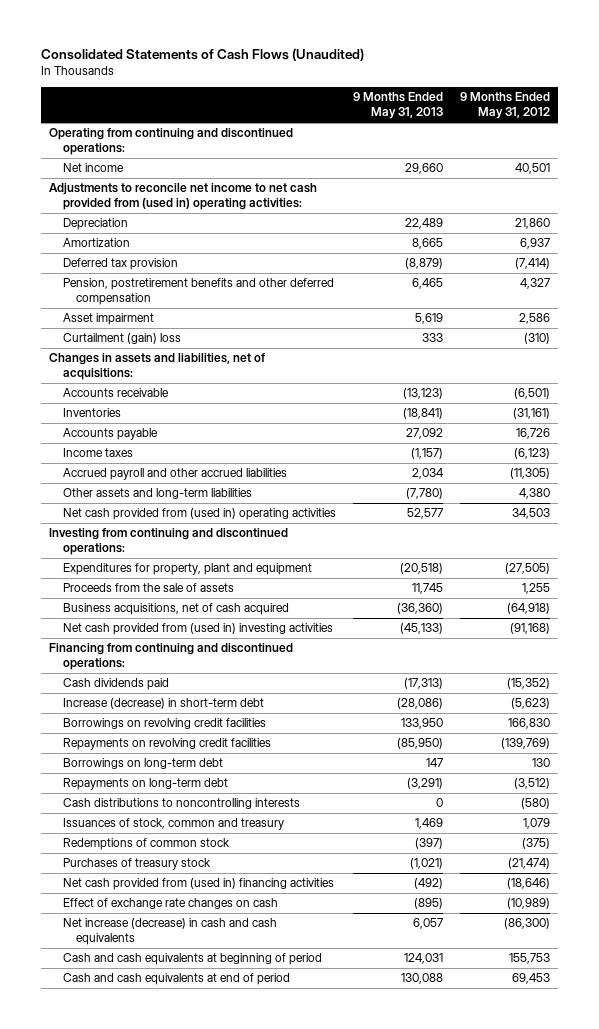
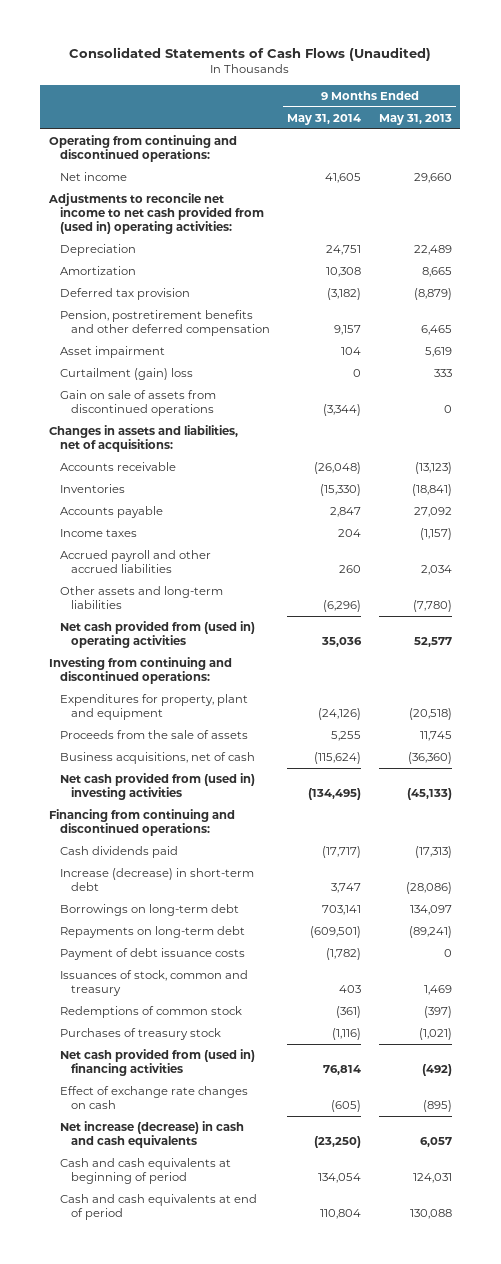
[459,92,550,120] 9 Months Ended May 31, 2012 -> none
none -> [287,113,362,125] May 31, 2014
none -> [59,389,216,417] Gain on sale of assets from discontinued operations
[62,603,289,616] Business acquisitions, net of cash acquired -> [59,751,255,764] Business acquisitions, net of cash
[62,718,266,730] Borrowings on revolving credit facilities -> none
[62,738,271,751] Repayments on revolving credit facilities -> none
[62,798,300,810] Cash distributions to noncontrolling interests -> none
[425,758,443,768] 147 -> [409,904,452,915] 134,097
[406,778,443,790] (3,291) -> [408,925,452,938] (89,241)
none -> [59,947,245,960] Payment of debt issuance costs

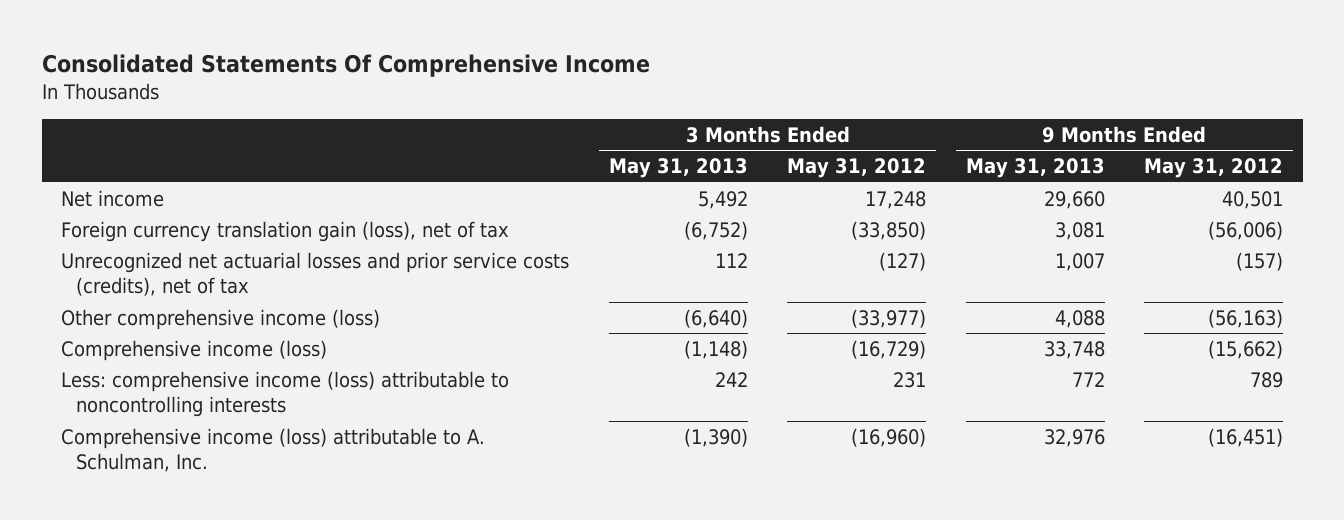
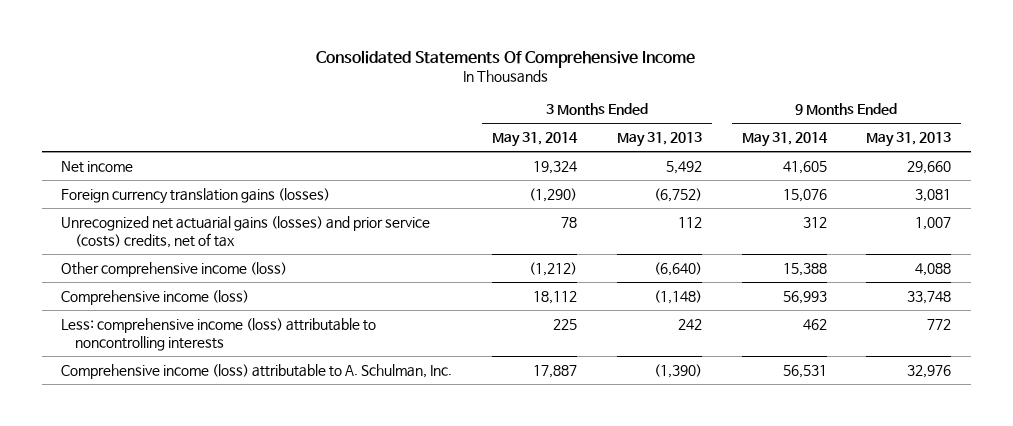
[787,158,927,179] May 31, 2012 -> none
[1144,158,1284,179] May 31, 2012 -> none
none -> [492,132,579,148] May 31, 2014
none -> [741,132,828,148] May 31, 2014
[61,220,510,242] Foreign currency translation gain (loss), net of tax -> [61,188,331,205] Foreign currency translation gains (losses)
[61,251,570,297] Unrecognized net actuarial losses and prior service costs (credits), net of tax -> [61,216,431,248] Unrecognized net actuarial gains (losses) and prior service (costs) credits, net of tax

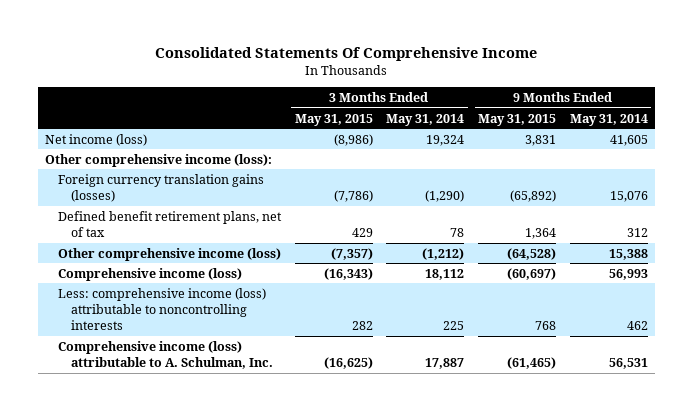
[616,132,702,148] May 31, 2013 -> none
[866,132,952,148] May 31, 2013 -> none
none -> [294,113,373,126] May 31, 2015
none -> [478,113,557,126] May 31, 2015
[61,161,134,174] Net income -> [44,133,147,146] Net income (loss)
none -> [44,153,272,167] Other comprehensive income (loss):
[61,216,431,248] Unrecognized net actuarial gains (losses) and prior service (costs) credits, net of tax -> [57,210,282,238] Defined benefit retirement plans, net of tax

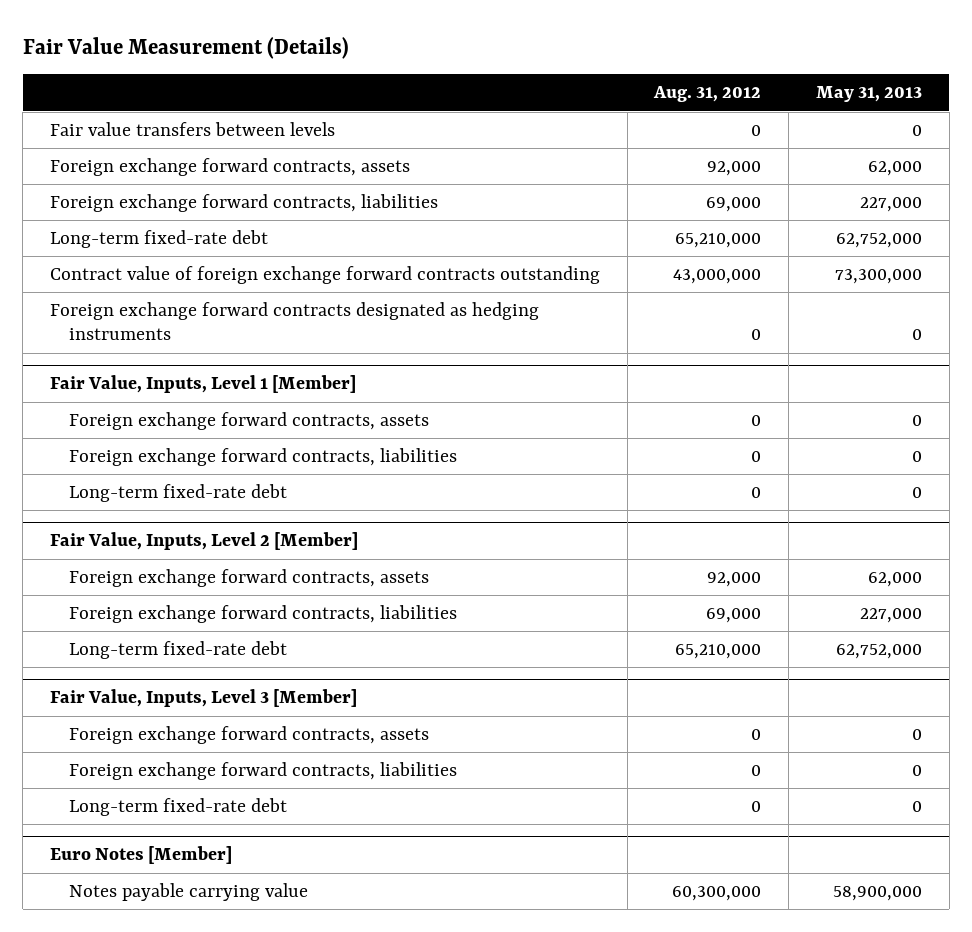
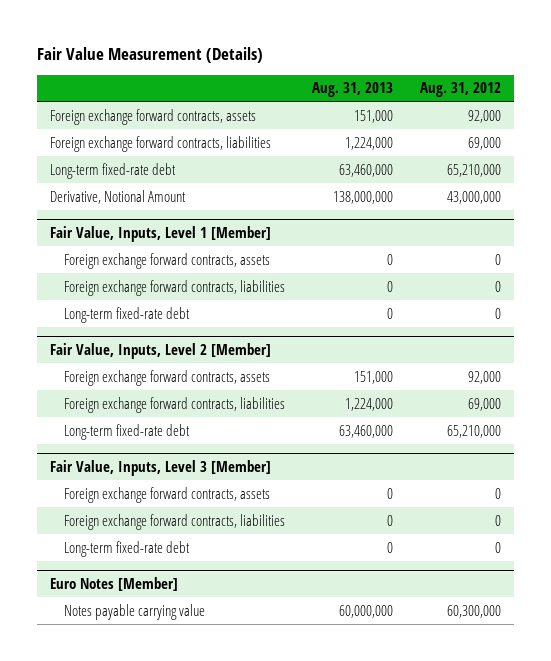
[815,86,922,103] May 31, 2013 -> none
none -> [311,82,393,98] Aug. 31, 2013
[49,122,335,137] Fair value transfers between levels -> none
[49,302,539,341] Foreign exchange forward contracts designated as hedging instruments -> none
[49,266,600,285] Contract value of foreign exchange forward contracts outstanding -> [50,189,187,204] Derivative, Notional Amount

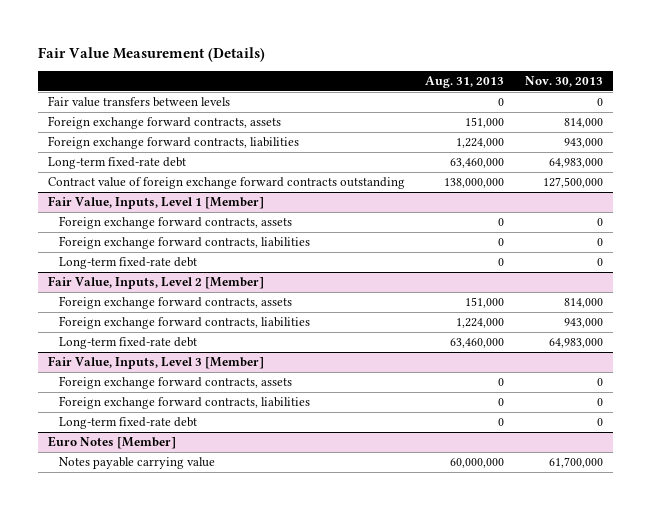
[419,82,501,98] Aug. 31, 2012 -> none
none -> [524,75,603,87] Nov. 30, 2013
none -> [47,96,230,108] Fair value transfers between levels
[50,189,187,204] Derivative, Notional Amount -> [47,177,405,190] Contract value of foreign exchange forward contracts outstanding

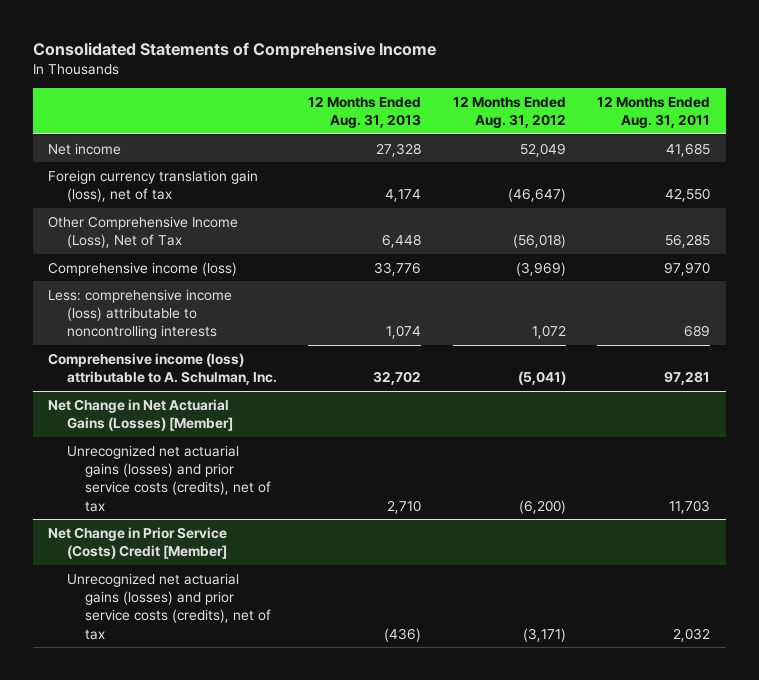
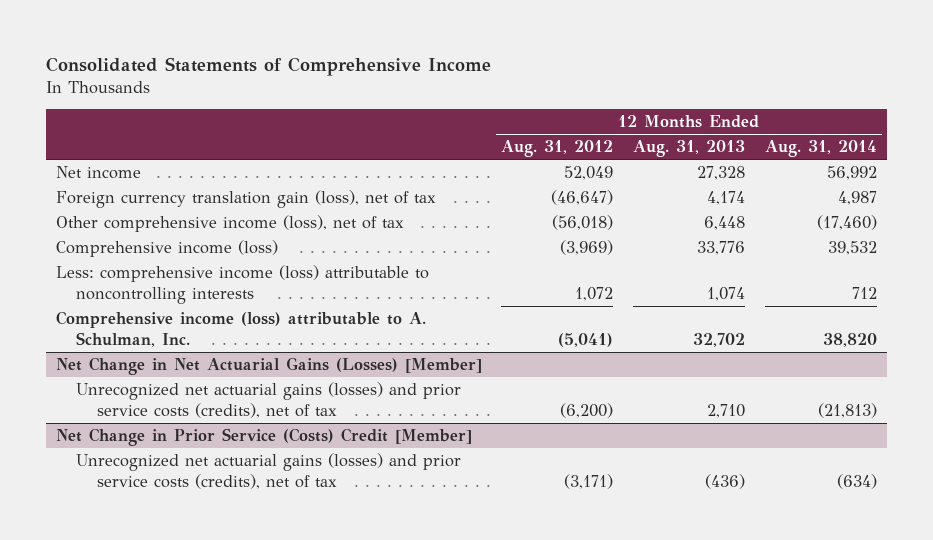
[597,95,711,129] 12 Months Ended Aug. 31, 2011 -> none
none -> [764,140,877,158] Aug. 31, 2014
[48,215,239,249] Other Comprehensive Income (Loss), Net of Tax -> [55,215,404,233] Other comprehensive income (loss), net of tax

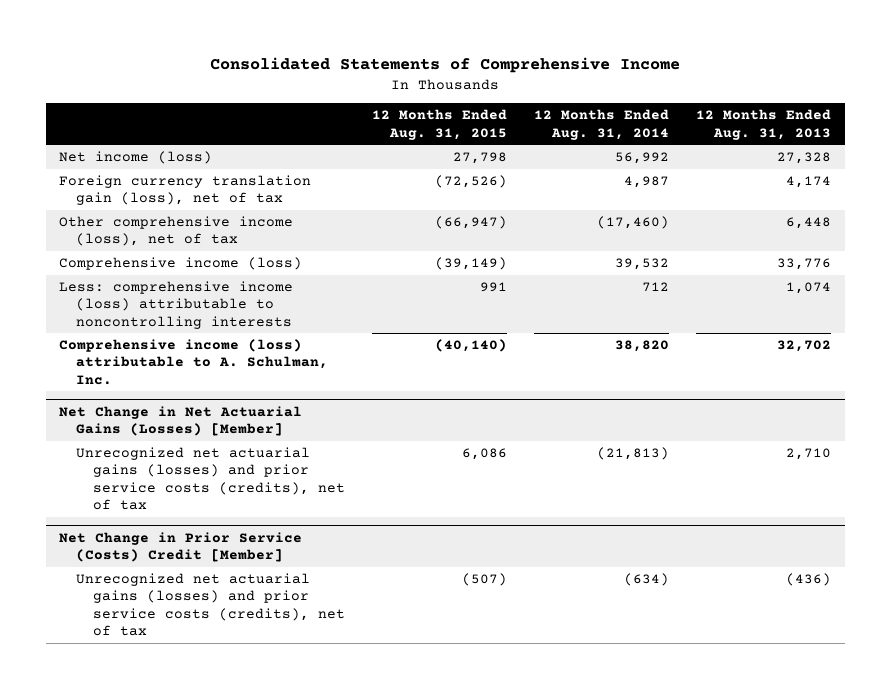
[501,140,614,158] Aug. 31, 2012 -> none
none -> [372,109,508,140] 12 Months Ended Aug. 31, 2015
[55,166,141,180] Net income -> [59,151,213,165] Net income (loss)

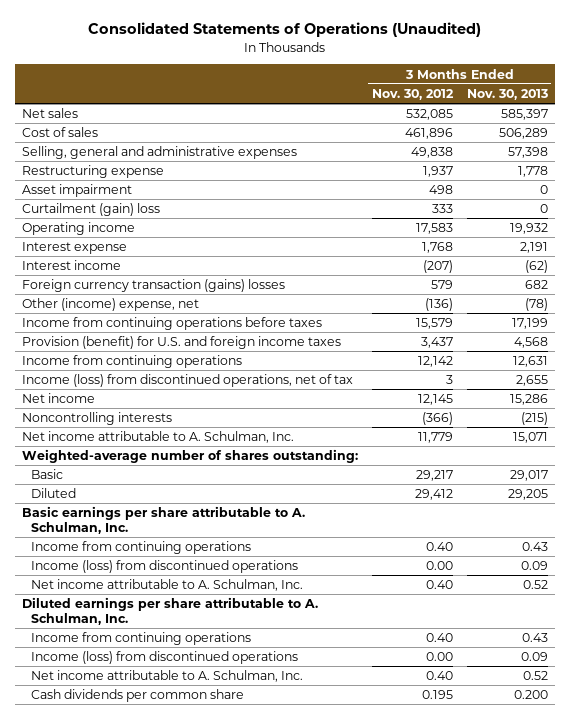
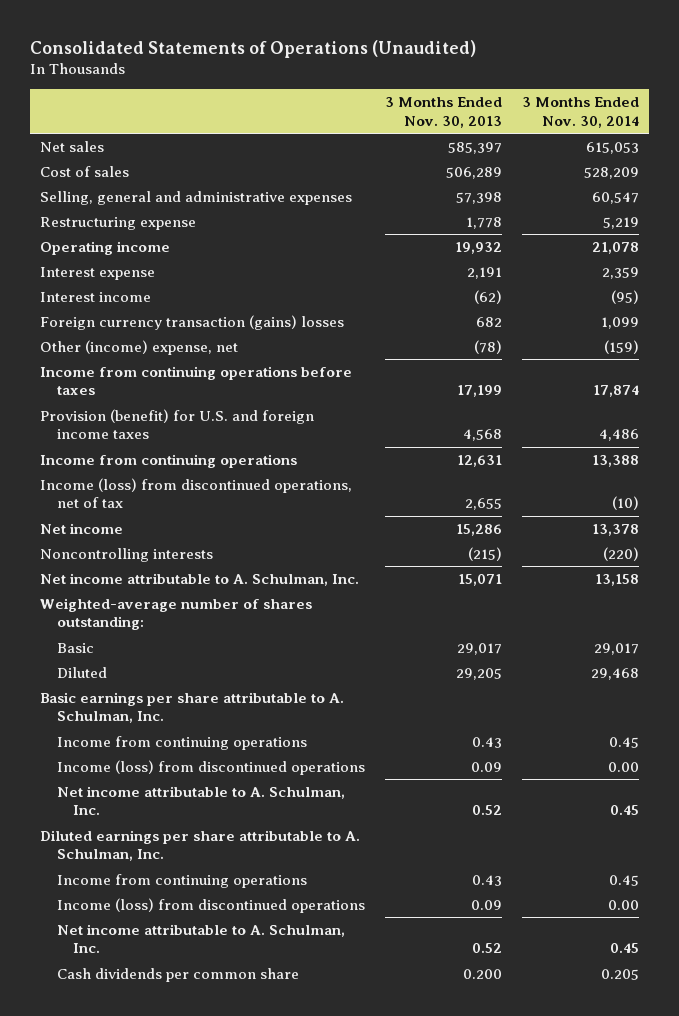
[371,88,454,100] Nov. 30, 2012 -> none
none -> [521,97,639,128] 3 Months Ended Nov. 30, 2014
[21,184,132,198] Asset impairment -> none
[21,203,160,217] Curtailment (gain) loss -> none

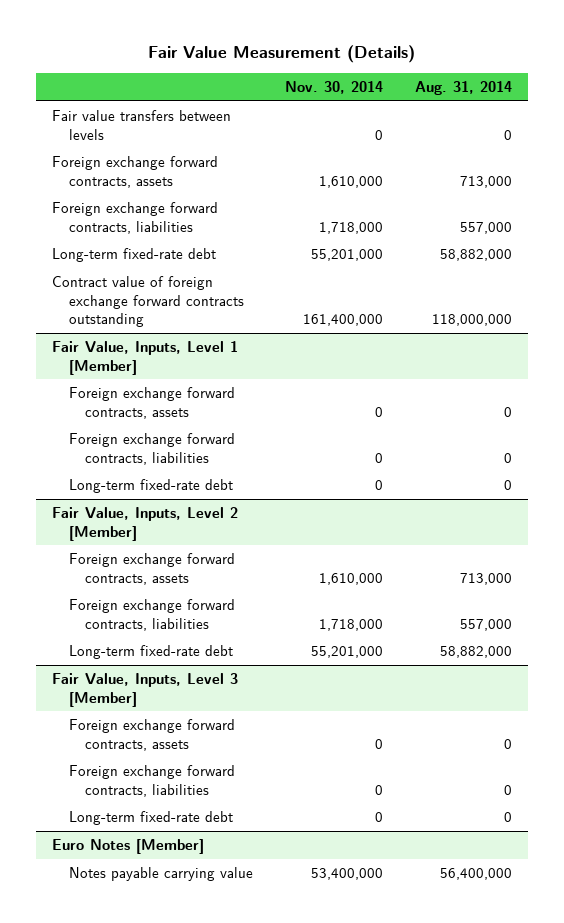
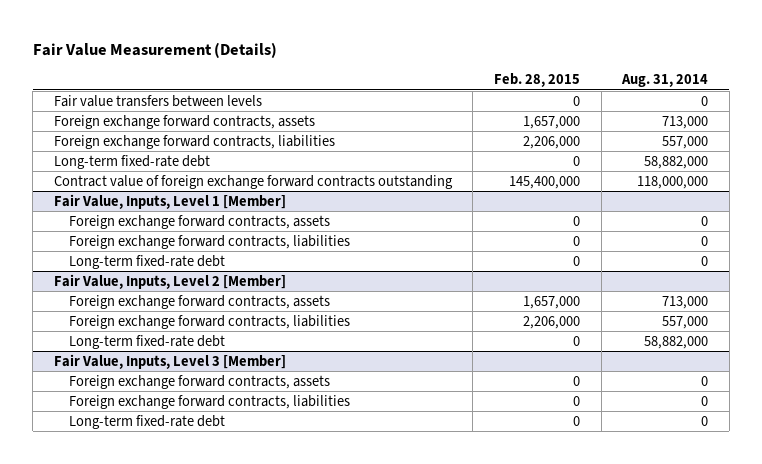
[284,81,383,95] Nov. 30, 2014 -> none
none -> [493,73,580,88] Feb. 28, 2015
[51,839,204,855] Euro Notes [Member] -> none
[68,867,253,882] Notes payable carrying value -> none

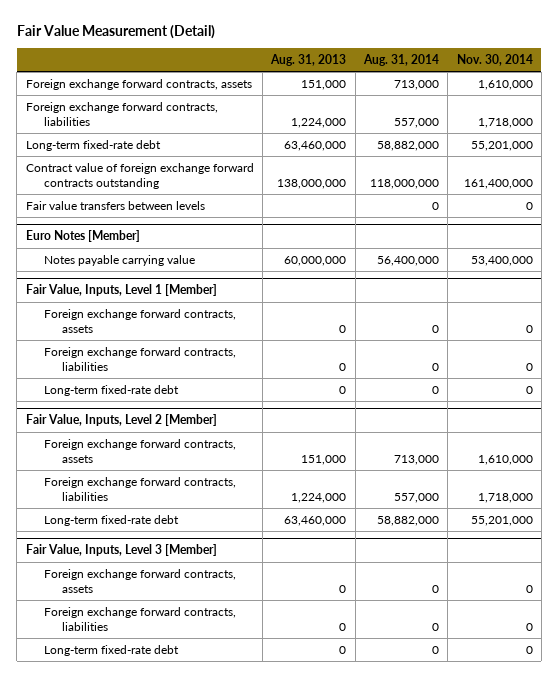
[32,41,277,58] Fair Value Measurement (Details) -> [16,24,215,39] Fair Value Measurement (Detail)
[493,73,580,88] Feb. 28, 2015 -> none
none -> [270,53,347,66] Aug. 31, 2013
none -> [456,53,533,66] Nov. 30, 2014
[53,94,262,107] Fair value transfers between levels -> [25,201,205,211] Fair value transfers between levels
none -> [25,230,140,243] Euro Notes [Member]
none -> [43,255,195,267] Notes payable carrying value

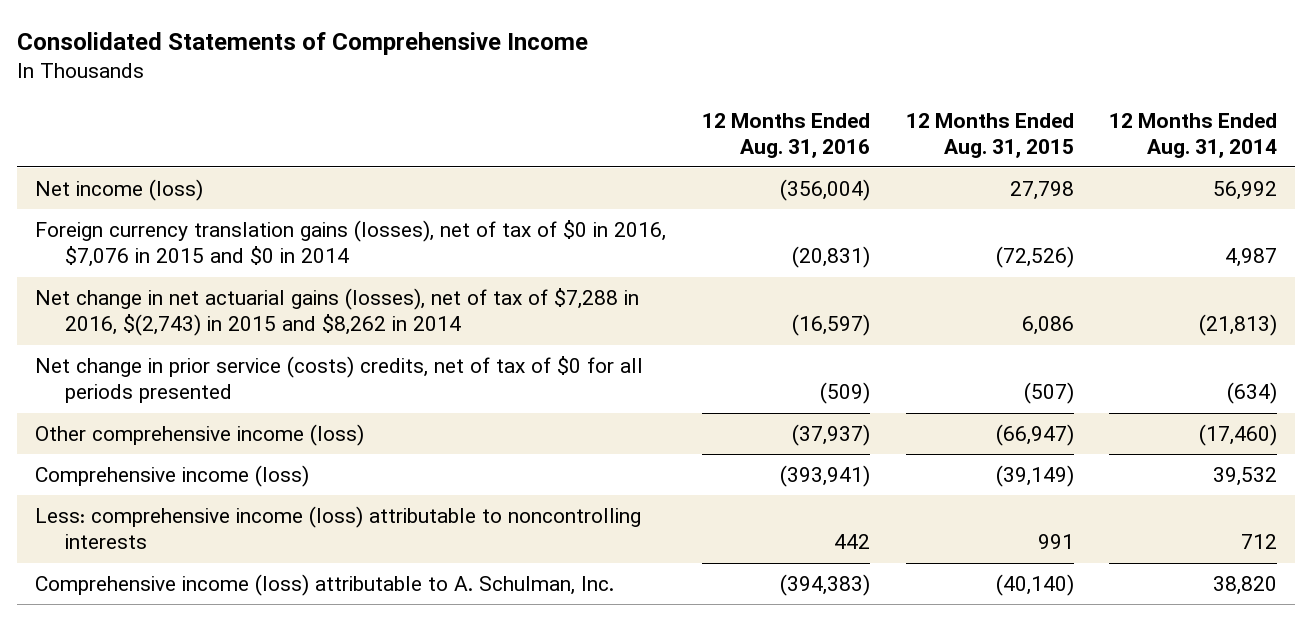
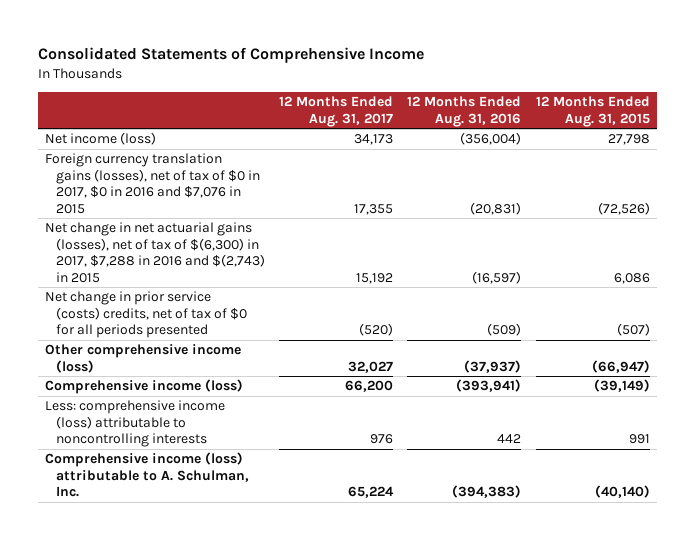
[1109,112,1278,158] 12 Months Ended Aug. 31, 2014 -> none
none -> [278,96,393,127] 12 Months Ended Aug. 31, 2017
[35,220,667,268] Foreign currency translation gains (losses), net of tax of $0 in 2016, $7,076 in 2015 and $0 in 2014 -> [45,153,260,214] Foreign currency translation gains (losses), net of tax of $0 in 2017, $0 in 2016 and $7,076 in 2015
[35,288,640,337] Net change in net actuarial gains (losses), net of tax of $7,288 in 2016, $(2,743) in 2015 and $8,262 in 2014 -> [45,222,265,283] Net change in net actuarial gains (losses), net of tax of $(6,300) in 2017, $7,288 in 2016 and $(2,743) in 2015

